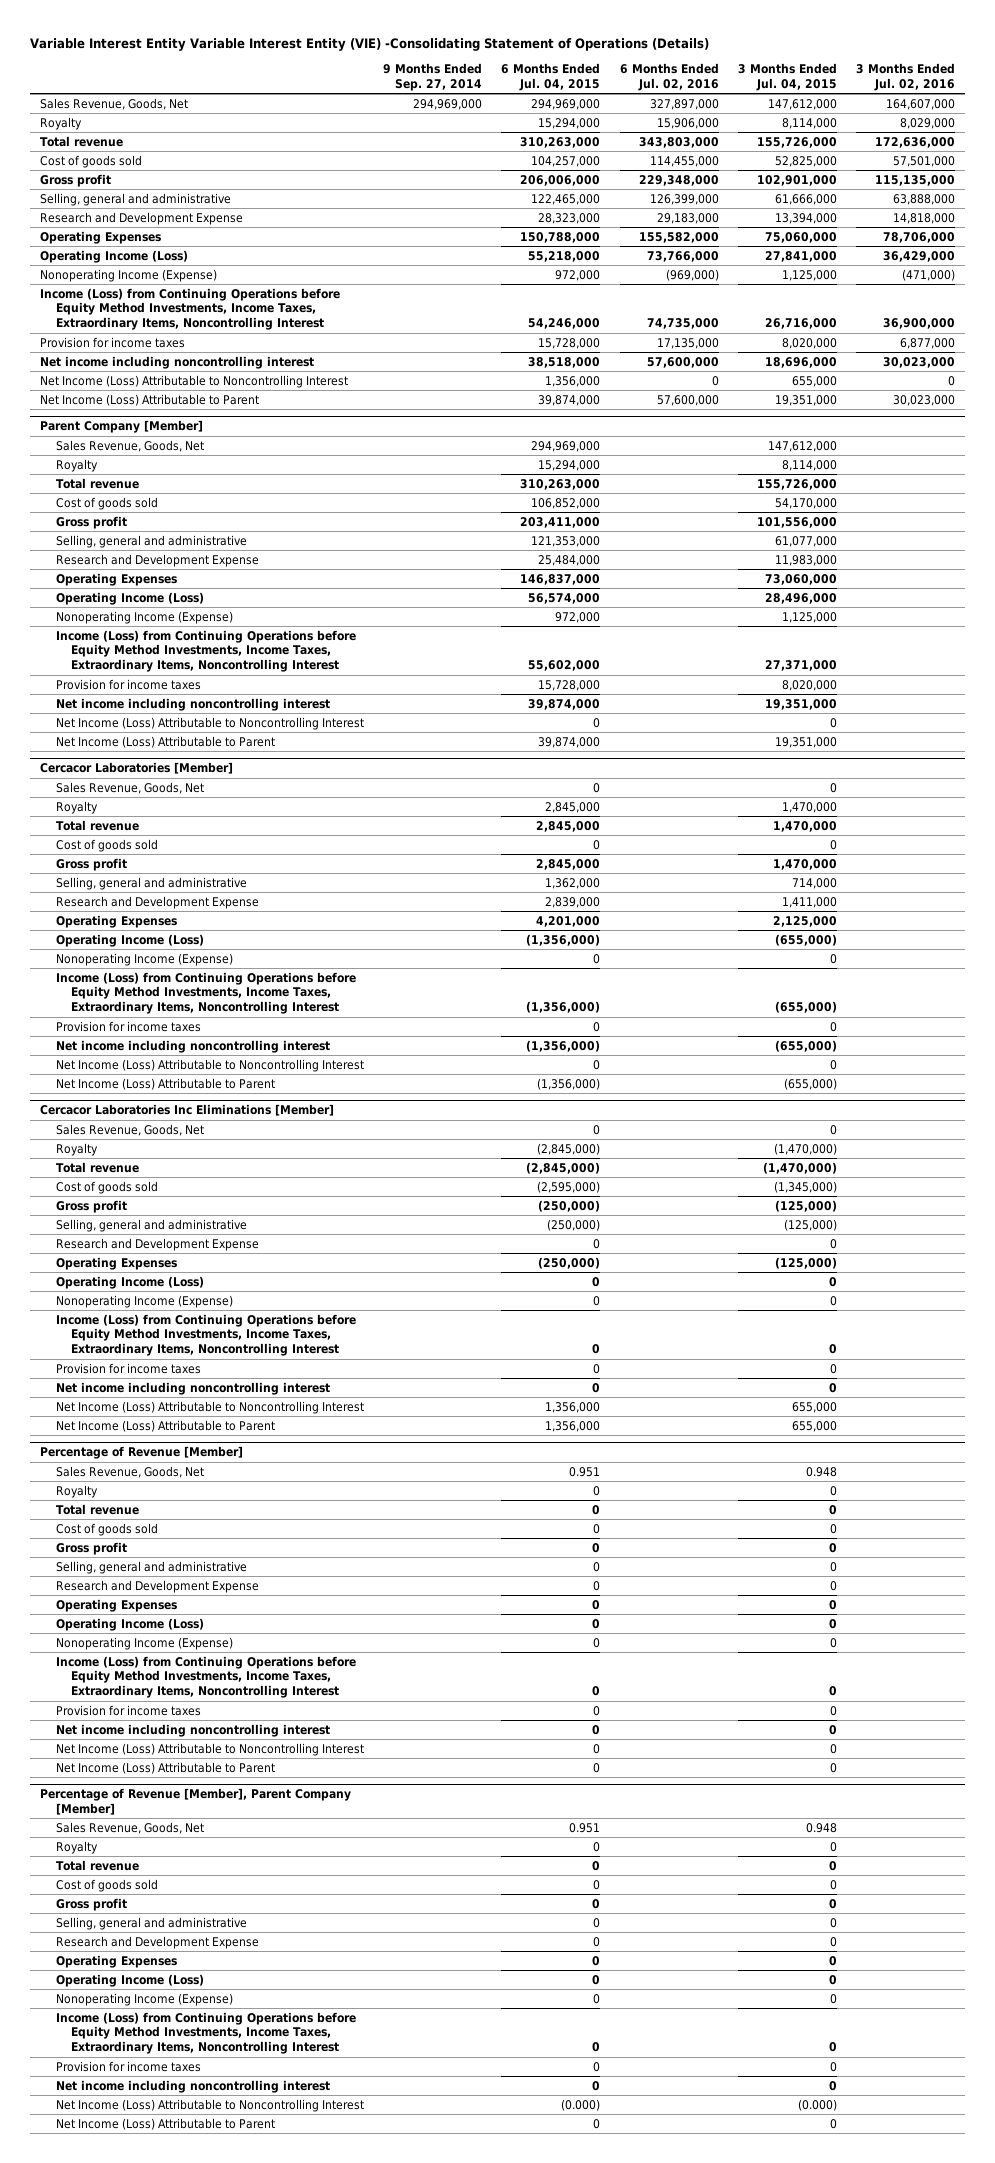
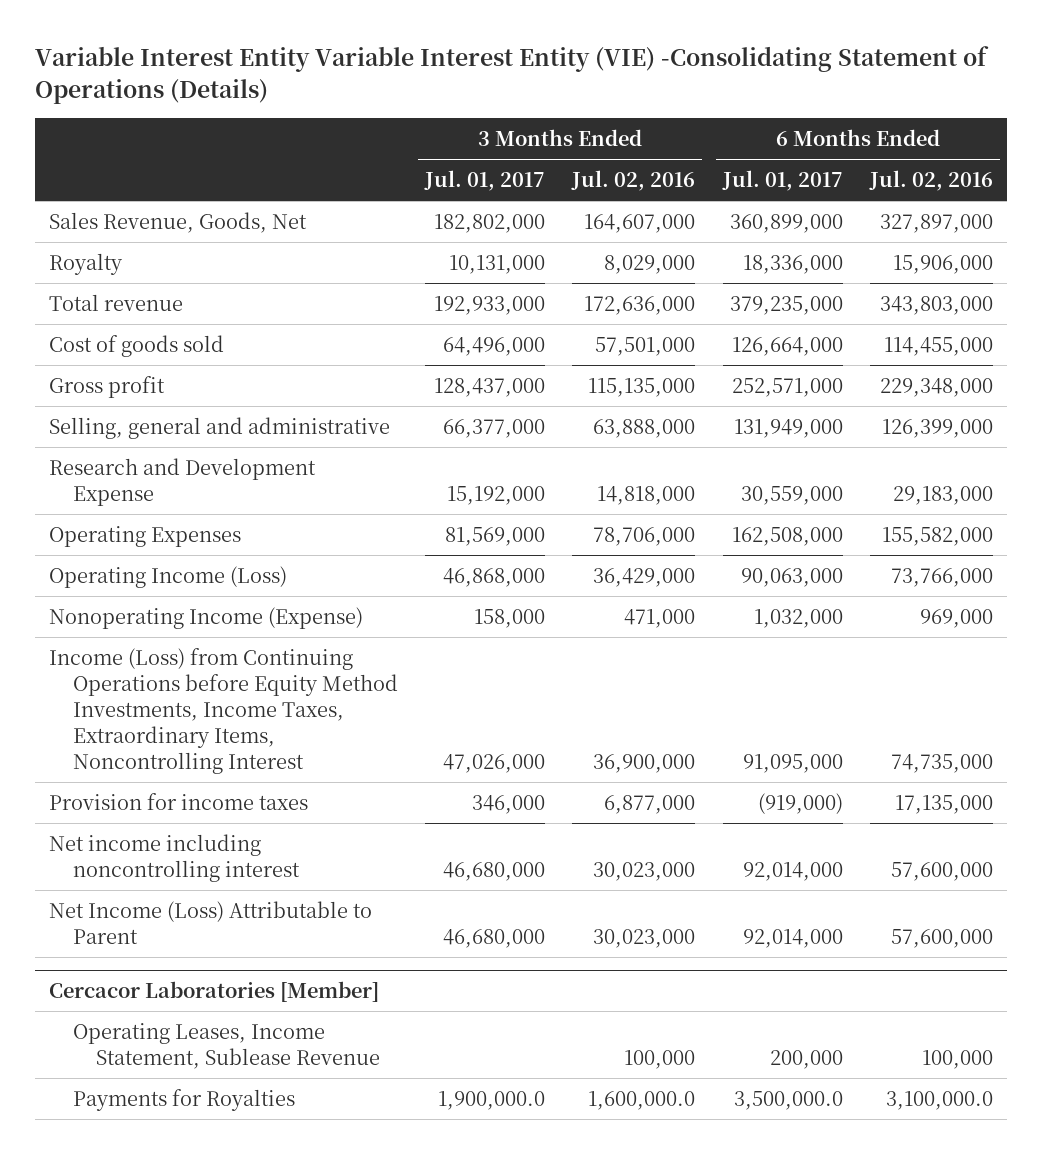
[382,63,482,91] 9 Months Ended Sep. 27, 2014 -> none
[501,63,601,91] 6 Months Ended Jul. 04, 2015 -> none
[737,63,837,91] 3 Months Ended Jul. 04, 2015 -> none
none -> [423,170,545,192] Jul. 01, 2017
none -> [721,170,843,192] Jul. 01, 2017
[665,268,719,281] (969,000) -> [919,608,993,628] 969,000
[902,268,956,281] (471,000) -> [624,608,696,628] 471,000
[40,374,349,388] Net Income (Loss) Attributable to Noncontrolling Interest -> none
[40,420,204,434] Parent Company [Member] -> none
[55,439,204,452] Sales Revenue, Goods, Net -> none
[55,458,98,472] Royalty -> none
[55,477,139,489] Total revenue -> none
[55,496,158,510] Cost of goods sold -> none
[55,515,127,529] Gross profit -> none
[55,534,247,548] Selling, general and administrative -> none
[55,553,259,567] Research and Development Expense -> none
[55,572,177,586] Operating Expenses -> none
[55,591,204,605] Operating Income (Loss) -> none
[55,610,233,624] Nonoperating Income (Expense) -> none
[55,629,356,673] Income (Loss) from Continuing Operations before Equity Method Investments, Income Taxes, Extraordinary Items, Noncontrolling Interest -> none
[55,678,201,690] Provision for income taxes -> none
[55,697,330,711] Net income including noncontrolling interest -> none
[55,716,364,730] Net Income (Loss) Attributable to Noncontrolling Interest -> none
[55,735,275,748] Net Income (Loss) Attributable to Parent -> none
[55,781,204,794] Sales Revenue, Goods, Net -> none
[55,800,98,814] Royalty -> none
[55,819,139,831] Total revenue -> none
[55,838,158,852] Cost of goods sold -> none
[55,857,127,871] Gross profit -> none
[55,876,247,890] Selling, general and administrative -> none
[55,895,259,909] Research and Development Expense -> none
[55,914,177,928] Operating Expenses -> none
[55,933,204,947] Operating Income (Loss) -> none
[55,952,233,966] Nonoperating Income (Expense) -> none
[55,971,356,1015] Income (Loss) from Continuing Operations before Equity Method Investments, Income Taxes, Extraordinary Items, Noncontrolling Interest -> none
[55,1020,201,1032] Provision for income taxes -> none
[55,1039,330,1053] Net income including noncontrolling interest -> none
[55,1058,364,1072] Net Income (Loss) Attributable to Noncontrolling Interest -> none
[55,1077,275,1090] Net Income (Loss) Attributable to Parent -> none
[40,1104,335,1117] Cercacor Laboratories Inc Eliminations [Member] -> none
[55,1123,204,1136] Sales Revenue, Goods, Net -> none
[55,1142,98,1156] Royalty -> none
[55,1161,139,1173] Total revenue -> none
[55,1180,158,1194] Cost of goods sold -> none
[55,1199,127,1213] Gross profit -> none
[55,1218,247,1232] Selling, general and administrative -> none
[55,1237,259,1251] Research and Development Expense -> none
[55,1256,177,1270] Operating Expenses -> none
[55,1275,204,1289] Operating Income (Loss) -> none
[55,1294,233,1308] Nonoperating Income (Expense) -> none
[55,1313,356,1357] Income (Loss) from Continuing Operations before Equity Method Investments, Income Taxes, Extraordinary Items, Noncontrolling Interest -> none
[55,1362,201,1374] Provision for income taxes -> none
[55,1381,330,1395] Net income including noncontrolling interest -> none
[55,1400,364,1414] Net Income (Loss) Attributable to Noncontrolling Interest -> none
[55,1419,275,1432] Net Income (Loss) Attributable to Parent -> none
[40,1446,244,1460] Percentage of Revenue [Member] -> none
[55,1465,204,1478] Sales Revenue, Goods, Net -> none
[55,1484,98,1498] Royalty -> none
[55,1503,139,1515] Total revenue -> none
[55,1522,158,1536] Cost of goods sold -> none
[55,1541,127,1555] Gross profit -> none
[55,1560,247,1574] Selling, general and administrative -> none
[55,1579,259,1593] Research and Development Expense -> none
[55,1598,177,1612] Operating Expenses -> none
[55,1617,204,1631] Operating Income (Loss) -> none
[55,1636,233,1650] Nonoperating Income (Expense) -> none
[55,1655,356,1699] Income (Loss) from Continuing Operations before Equity Method Investments, Income Taxes, Extraordinary Items, Noncontrolling Interest -> none
[55,1704,201,1716] Provision for income taxes -> none
[55,1723,330,1737] Net income including noncontrolling interest -> none
[55,1742,364,1756] Net Income (Loss) Attributable to Noncontrolling Interest -> none
[55,1761,275,1774] Net Income (Loss) Attributable to Parent -> none
[40,1788,352,1815] Percentage of Revenue [Member], Parent Company [Member] -> none
[55,1821,204,1834] Sales Revenue, Goods, Net -> none
[55,1840,98,1854] Royalty -> none
[55,1859,139,1871] Total revenue -> none
[55,1878,158,1892] Cost of goods sold -> none
[55,1897,127,1911] Gross profit -> none
[55,1916,247,1930] Selling, general and administrative -> none
[55,1935,259,1949] Research and Development Expense -> none
[55,1954,177,1968] Operating Expenses -> none
[55,1973,204,1987] Operating Income (Loss) -> none
[55,1992,233,2006] Nonoperating Income (Expense) -> none
[55,2011,356,2055] Income (Loss) from Continuing Operations before Equity Method Investments, Income Taxes, Extraordinary Items, Noncontrolling Interest -> none
[55,2060,201,2072] Provision for income taxes -> none
[55,2079,330,2093] Net income including noncontrolling interest -> none
[55,2098,364,2112] Net Income (Loss) Attributable to Noncontrolling Interest -> none
[55,2117,275,2130] Net Income (Loss) Attributable to Parent -> none
none -> [72,1022,381,1070] Operating Leases, Income Statement, Sublease Revenue
none -> [72,1088,295,1111] Payments for Royalties

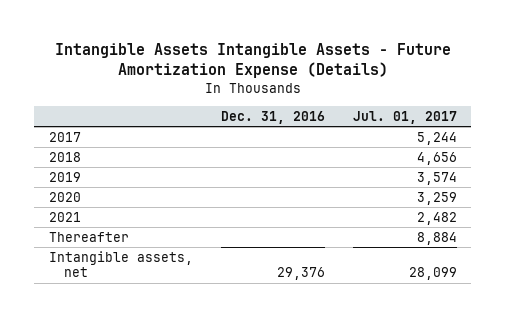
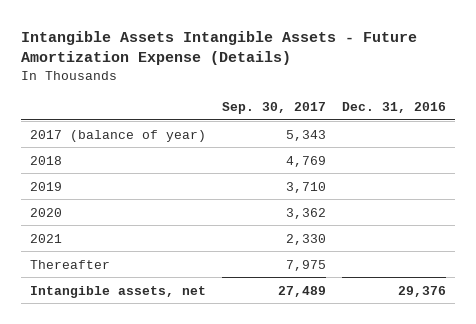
[353,111,458,125] Jul. 01, 2017 -> none
none -> [221,101,326,114] Sep. 30, 2017
[48,131,81,142] 2017 -> [29,129,206,142] 2017 (balance of year)

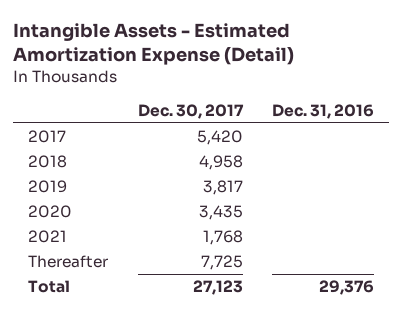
[21,30,418,66] Intangible Assets Intangible Assets - Future Amortization Expense (Details) -> [13,23,295,66] Intangible Assets - Estimated Amortization Expense (Detail)
[221,101,326,114] Sep. 30, 2017 -> none
none -> [137,103,244,119] Dec. 30, 2017
[29,129,206,142] 2017 (balance of year) -> none
none -> [28,130,67,144] 2017
[29,285,206,298] Intangible assets, net -> [28,280,71,294] Total

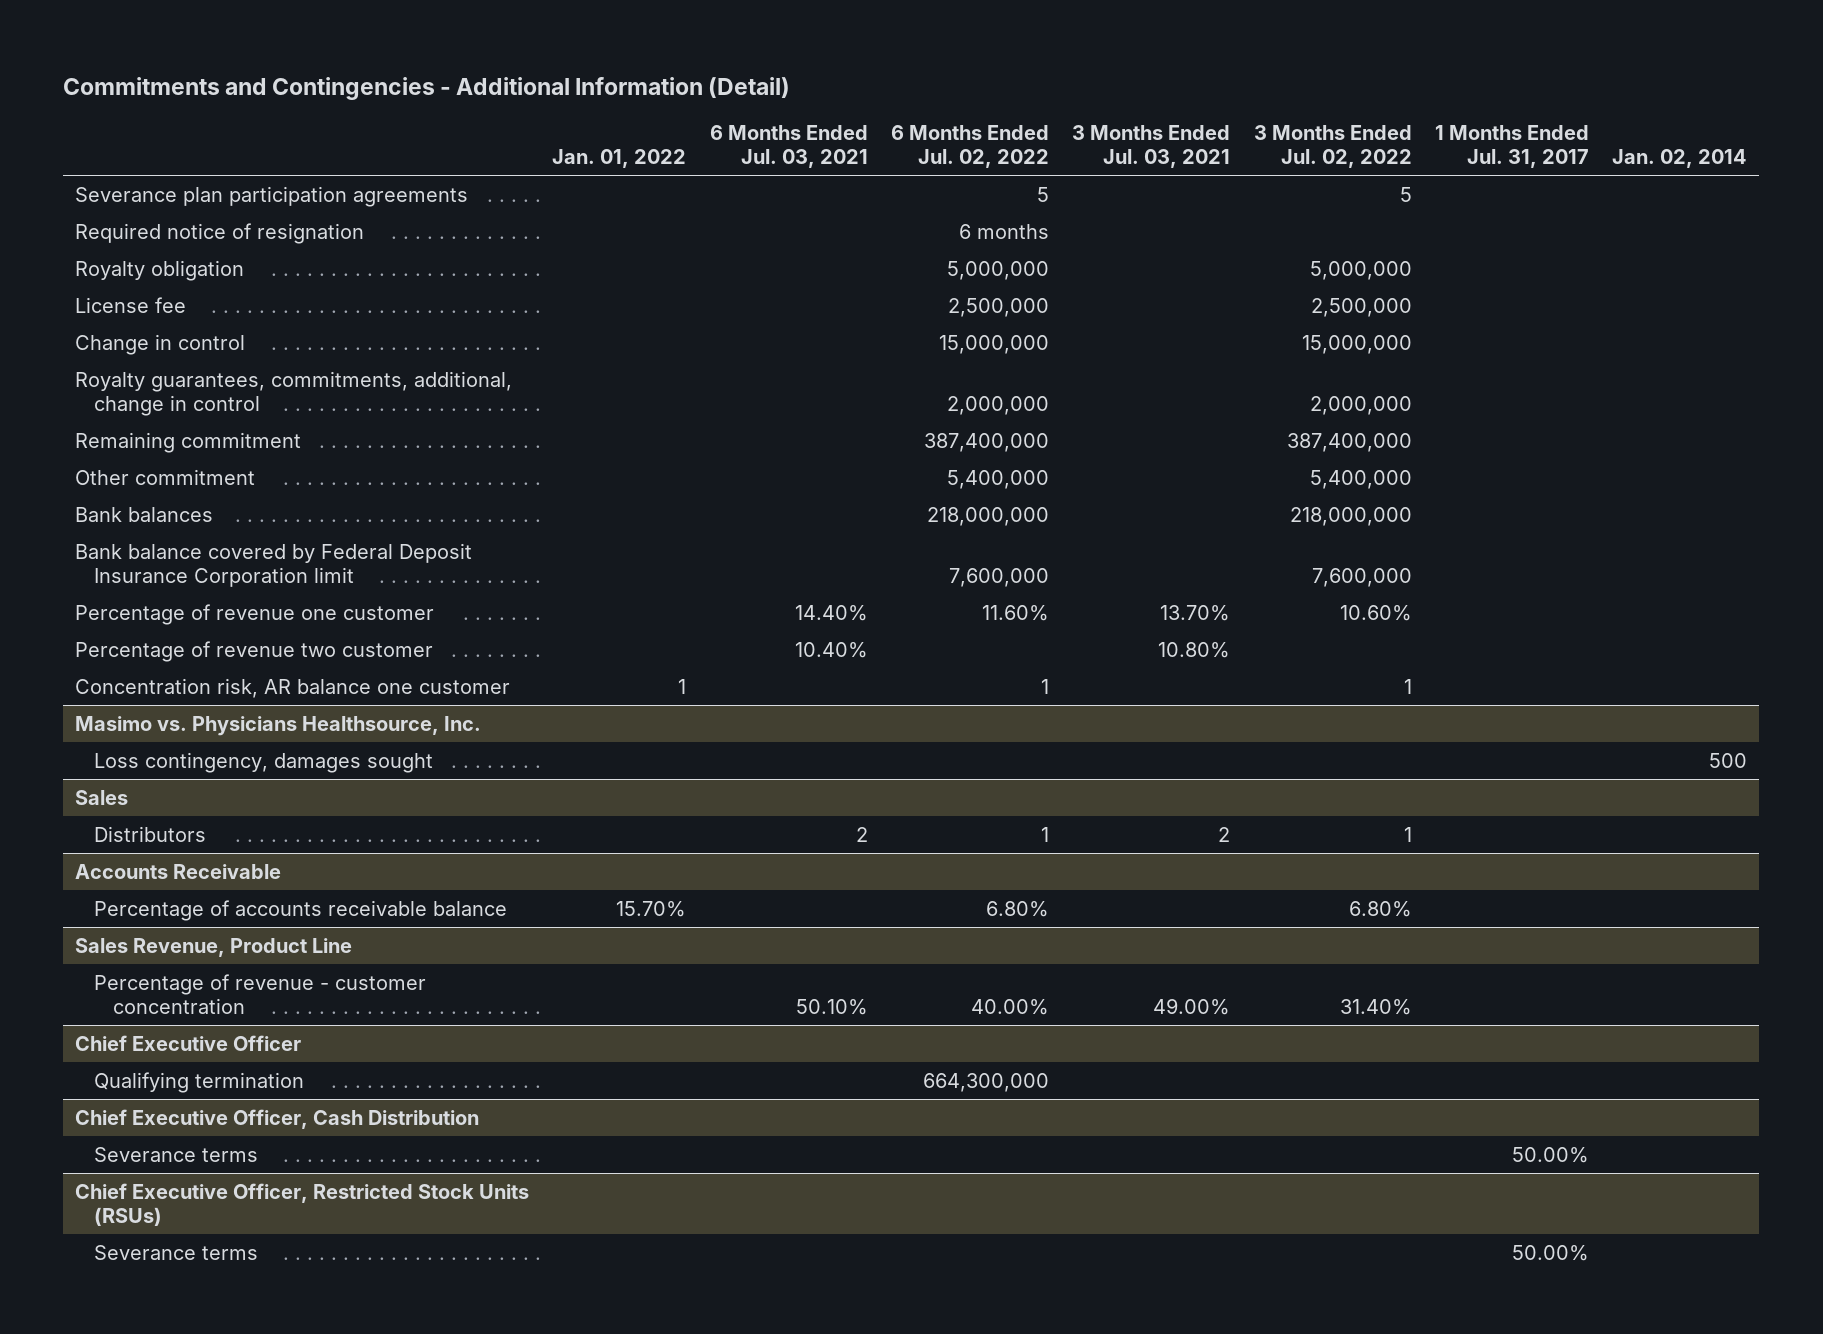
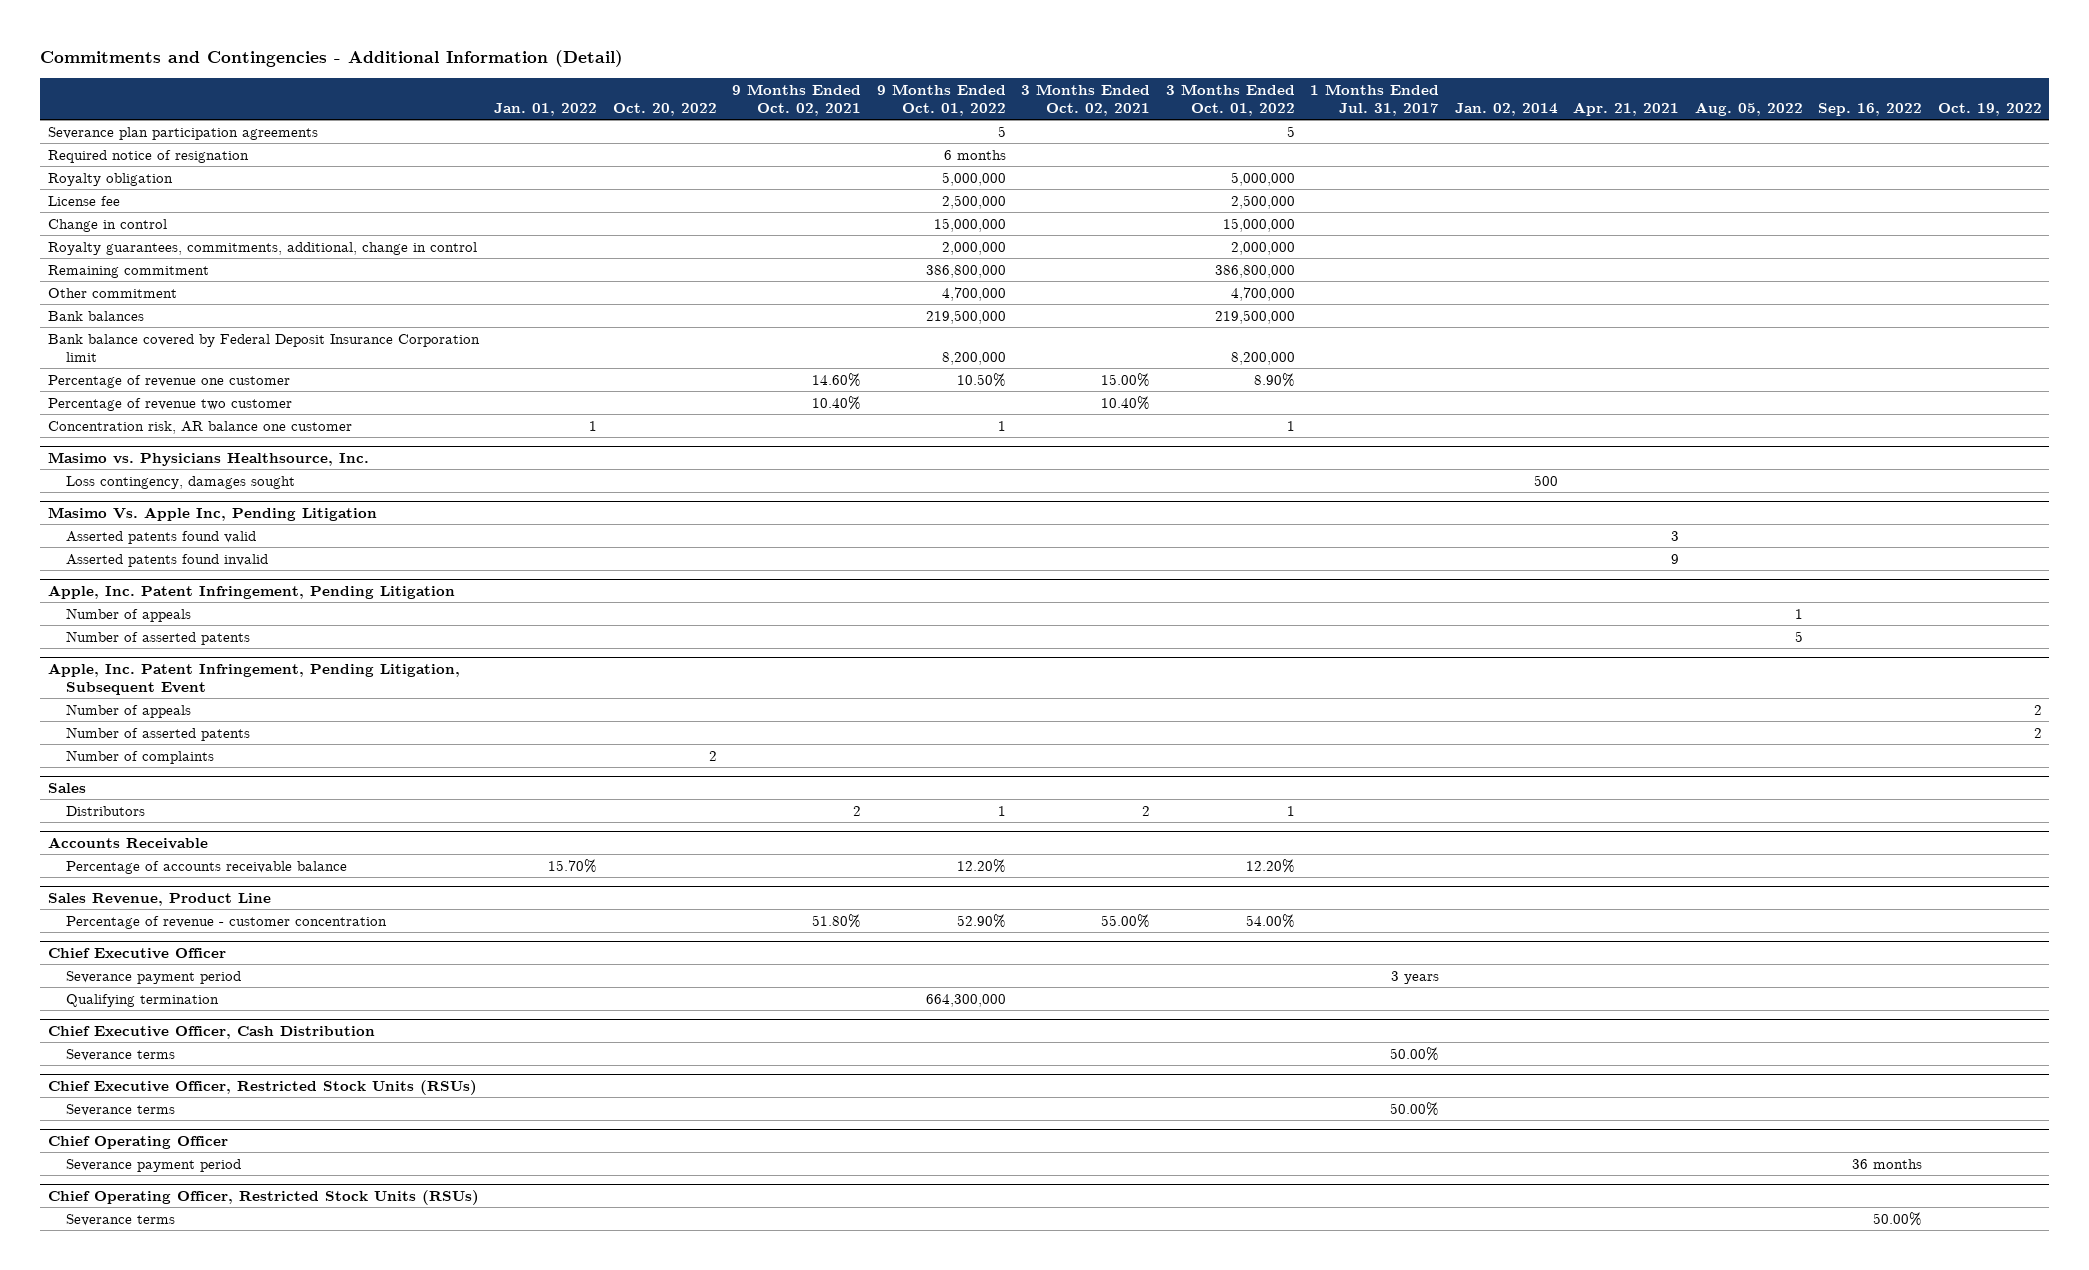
[709,125,868,169] 6 Months Ended Jul. 03, 2021 -> none
[891,125,1050,169] 6 Months Ended Jul. 02, 2022 -> none
[1072,125,1231,169] 3 Months Ended Jul. 03, 2021 -> none
[1253,125,1412,169] 3 Months Ended Jul. 02, 2022 -> none
none -> [612,103,717,117] Oct. 20, 2022
none -> [732,83,862,117] 9 Months Ended Oct. 02, 2021
none -> [876,83,1006,117] 9 Months Ended Oct. 01, 2022
none -> [1021,83,1151,117] 3 Months Ended Oct. 02, 2021
none -> [1165,83,1295,117] 3 Months Ended Oct. 01, 2022
none -> [1573,102,1680,117] Apr. 21, 2021
none -> [1694,102,1803,117] Aug. 05, 2022
none -> [1818,103,1923,117] Sep. 16, 2022
none -> [1937,103,2042,117] Oct. 19, 2022
none -> [47,506,377,521] Masimo Vs. Apple Inc, Pending Litigation
none -> [65,530,256,544] Asserted patents found valid
none -> [65,553,268,567] Asserted patents found invalid
none -> [47,584,455,599] Apple, Inc. Patent Infringement, Pending Litigation
none -> [65,607,191,622] Number of appeals
none -> [65,630,250,645] Number of asserted patents
none -> [47,662,460,695] Apple, Inc. Patent Infringement, Pending Litigation, Subsequent Event
none -> [65,703,191,718] Number of appeals
none -> [65,726,250,741] Number of asserted patents
none -> [65,749,214,764] Number of complaints
none -> [65,970,241,984] Severance payment period
none -> [47,1135,228,1149] Chief Operating Officer
none -> [65,1158,241,1172] Severance payment period
none -> [47,1189,479,1205] Chief Operating Officer, Restricted Stock Units (RSUs)
none -> [65,1213,175,1226] Severance terms

